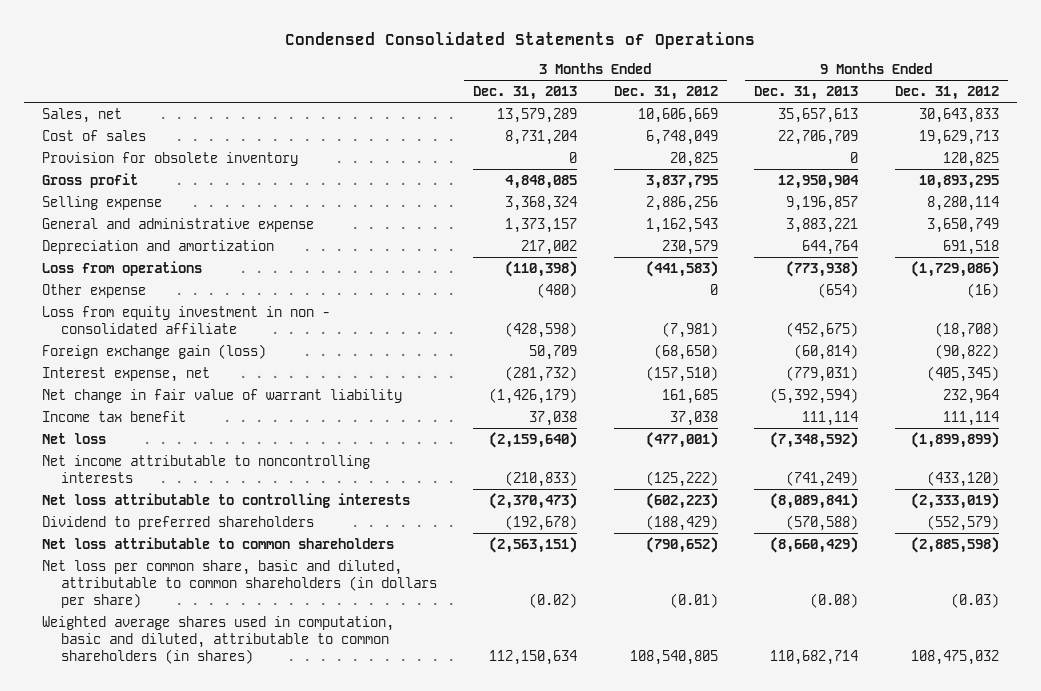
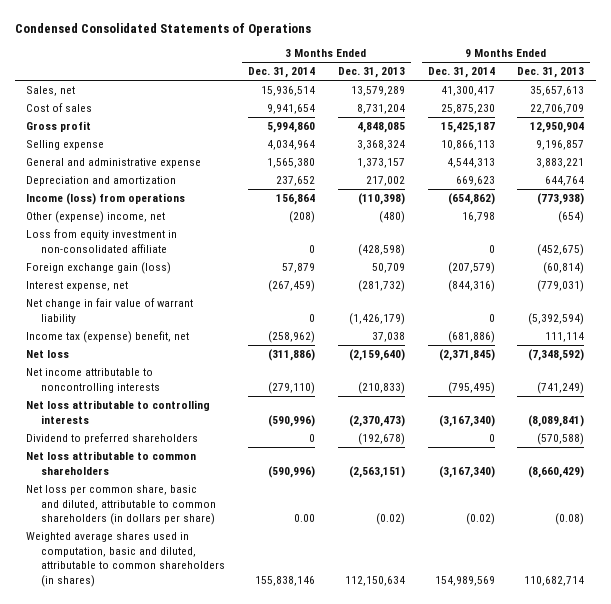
[613,85,718,100] Dec. 31, 2012 -> none
[894,85,999,100] Dec. 31, 2012 -> none
none -> [248,67,316,79] Dec. 31, 2014
none -> [427,67,495,79] Dec. 31, 2014
[42,151,299,166] Provision for obsolete inventory -> none
[42,260,203,276] Loss from operations -> [26,193,186,206] Income (loss) from operations
[42,283,147,298] Other expense -> [26,211,166,224] Other (expense) income, net
[42,305,331,334] Loss from equity investment in non - consolidated affiliate -> [26,229,178,253] Loss from equity investment in non-consolidated affiliate
[42,410,187,422] Income tax benefit -> [26,331,190,344] Income tax (expense) benefit, net

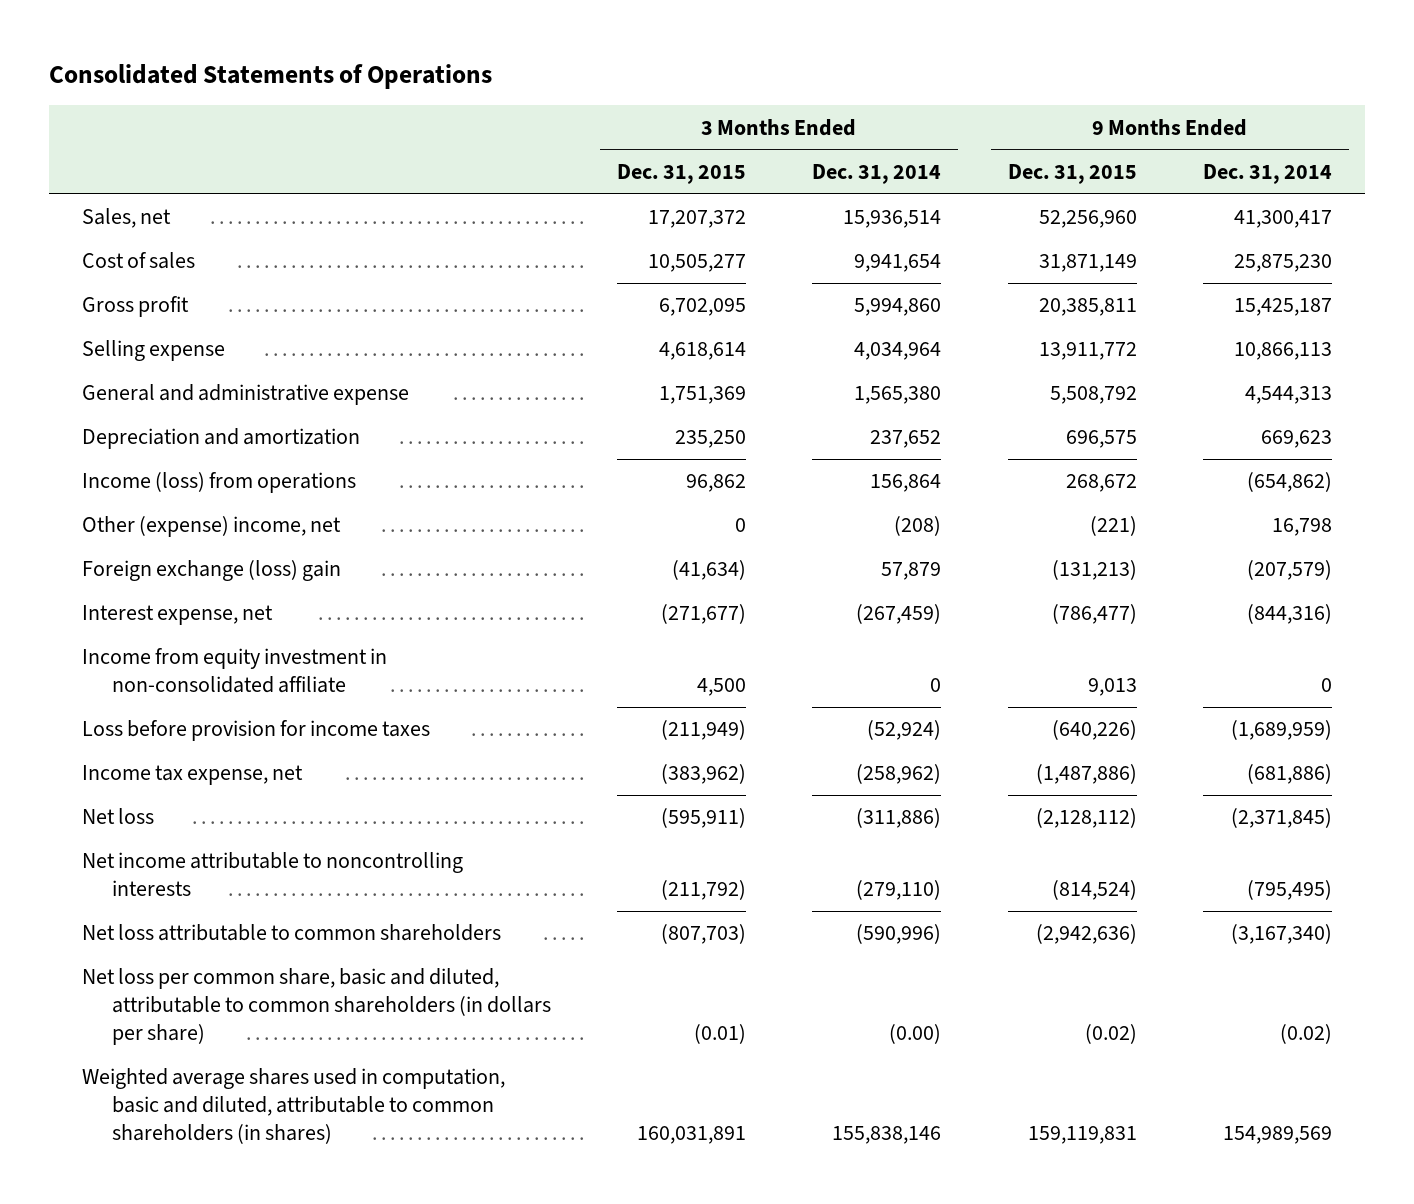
[14,22,311,36] Condensed Consolidated Statements of Operations -> [48,64,492,90] Consolidated Statements of Operations
[337,67,405,79] Dec. 31, 2013 -> none
[517,67,585,79] Dec. 31, 2013 -> none
none -> [617,164,747,185] Dec. 31, 2015
none -> [1007,164,1137,185] Dec. 31, 2015
[26,229,178,253] Loss from equity investment in non-consolidated affiliate -> none
[26,262,172,275] Foreign exchange gain (loss) -> [81,560,341,582] Foreign exchange (loss) gain
[26,298,194,324] Net change in fair value of warrant liability -> none
none -> [81,648,387,694] Income from equity investment in non-consolidated affiliate
none -> [81,720,430,742] Loss before provision for income taxes
[26,331,190,344] Income tax (expense) benefit, net -> [81,765,303,786] Income tax expense, net
[26,400,211,424] Net loss attributable to controlling interests -> none
[26,433,199,445] Dividend to preferred shareholders -> none
[294,514,316,523] 0.00 -> [889,1023,942,1044] (0.00)

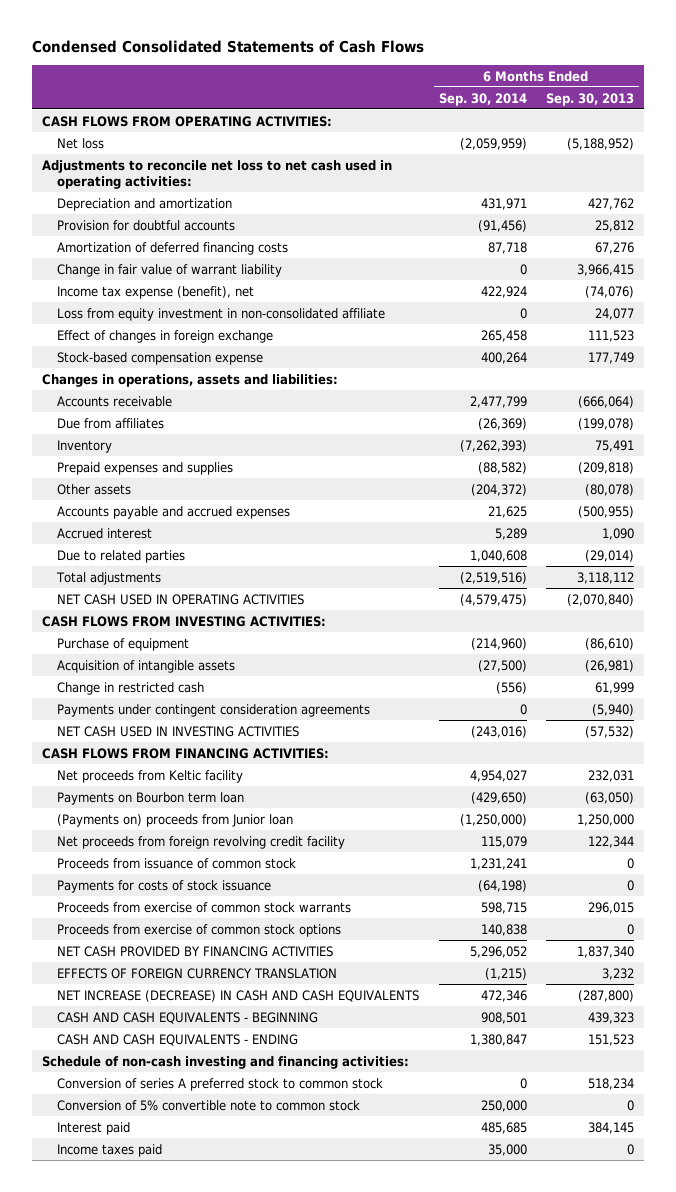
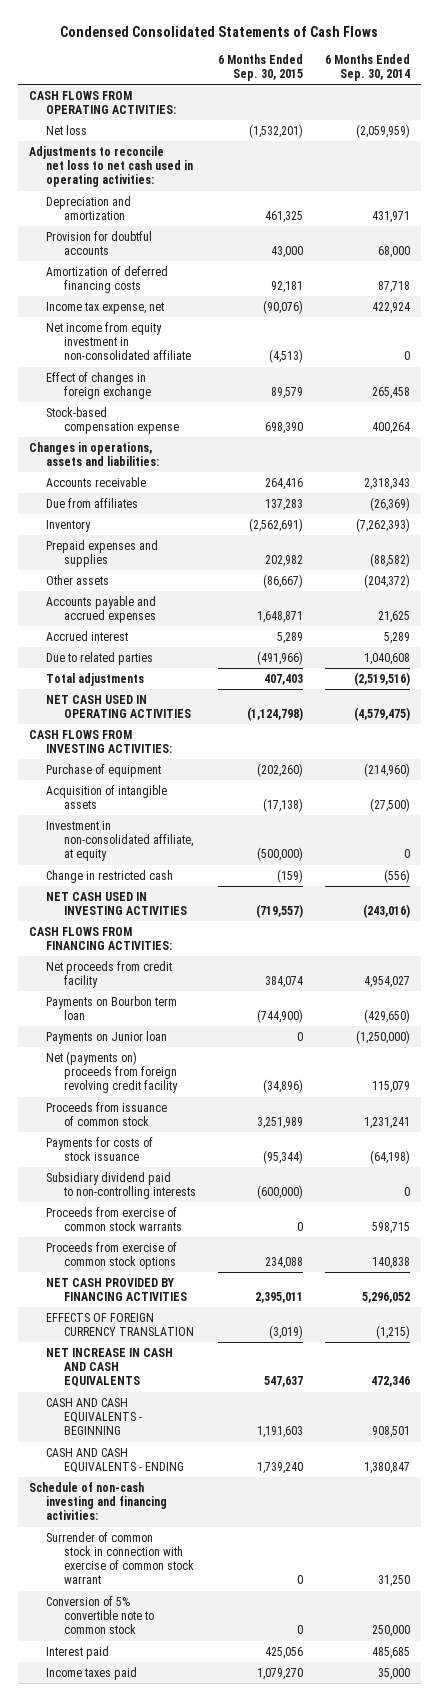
[546,92,635,106] Sep. 30, 2013 -> none
none -> [217,53,303,81] 6 Months Ended Sep. 30, 2015
[477,219,527,232] (91,456) -> [377,246,410,259] 68,000
[56,263,282,277] Change in fair value of warrant liability -> none
[56,285,254,299] Income tax expense (benefit), net -> [46,301,165,314] Income tax expense, net
[56,307,385,321] Loss from equity investment in non-consolidated affiliate -> [46,321,191,361] Net income from equity investment in non-consolidated affiliate
[469,395,527,408] 2,477,799 -> [363,477,410,490] 2,318,343
none -> [46,820,193,862] Investment in non-consolidated affiliate, at equity
[56,703,370,717] Payments under contingent consideration agreements -> none
[56,769,243,783] Net proceeds from Keltic facility -> [46,960,173,989] Net proceeds from credit facility
[56,813,293,827] (Payments on) proceeds from Junior loan -> [46,1030,168,1044] Payments on Junior loan
[56,835,345,849] Net proceeds from foreign revolving credit facility -> [46,1050,178,1094] Net (payments on) proceeds from foreign revolving credit facility
none -> [46,1171,196,1200] Subsidiary dividend paid to non-controlling interests
[56,989,419,1002] NET INCREASE (DECREASE) IN CASH AND CASH EQUIVALENTS -> [46,1347,174,1388] NET INCREASE IN CASH AND CASH EQUIVALENTS
[56,1077,383,1091] Conversion of series A preferred stock to common stock -> none
none -> [46,1531,194,1585] Surrender of common stock in connection with exercise of common stock warrant

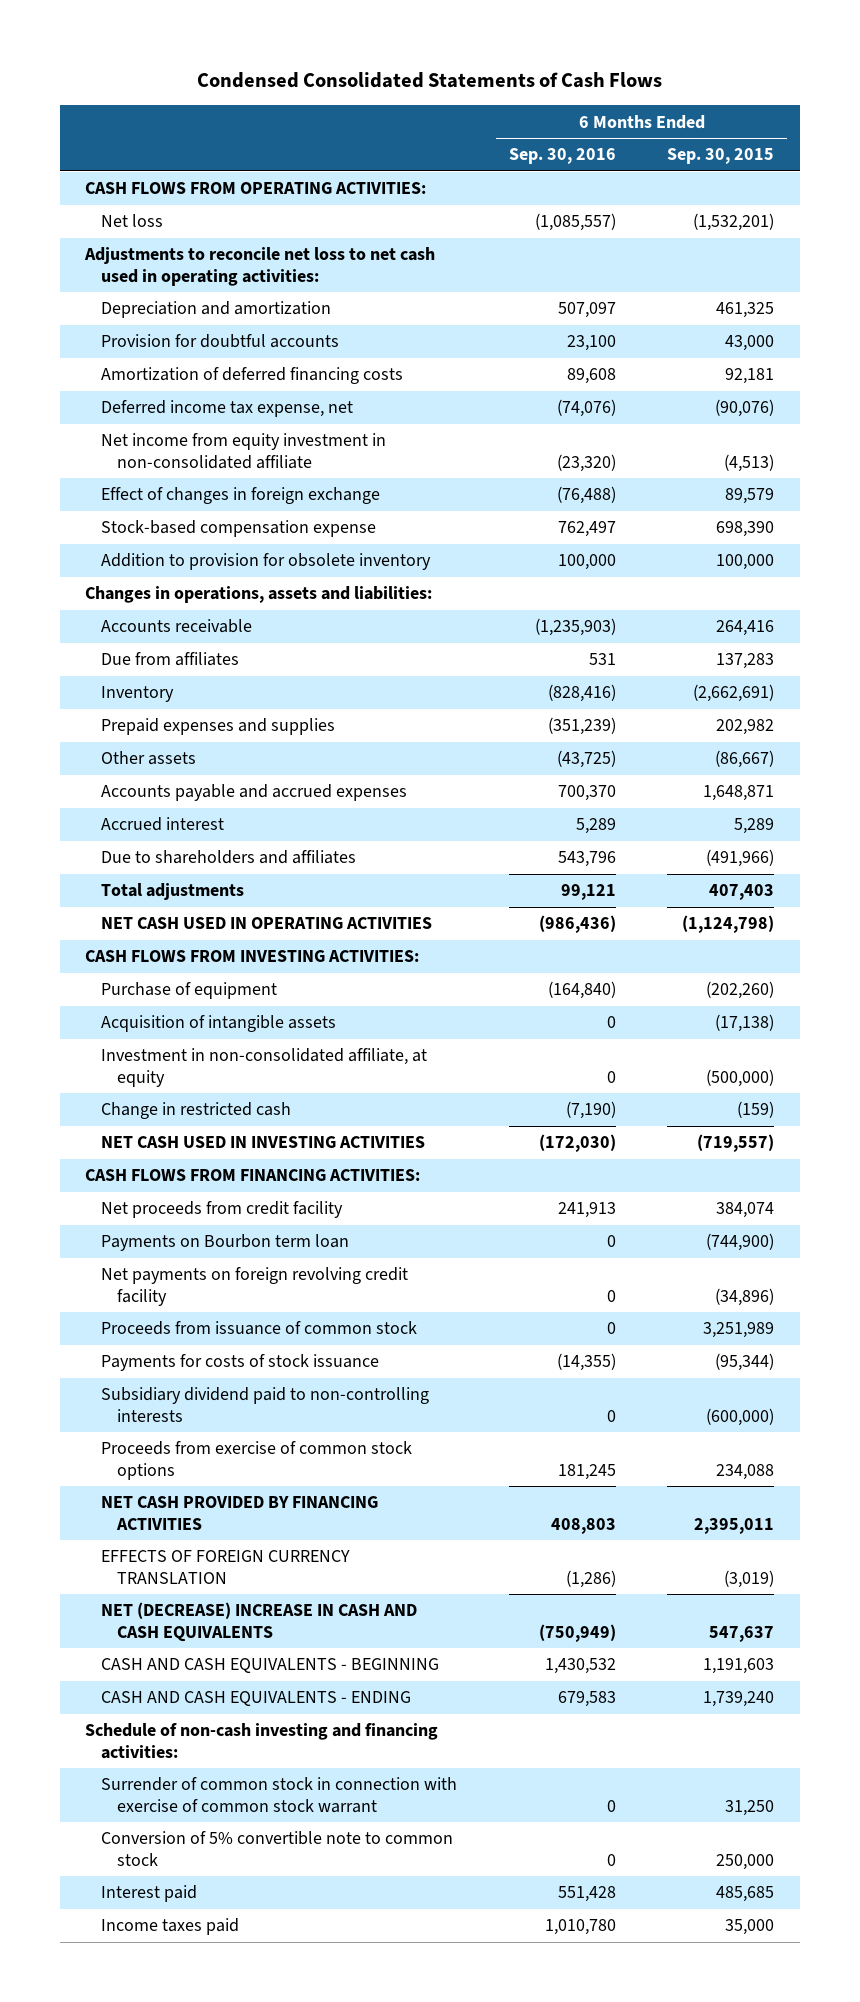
[324,53,410,81] 6 Months Ended Sep. 30, 2014 -> none
none -> [508,148,616,165] Sep. 30, 2016
[46,301,165,314] Income tax expense, net -> [101,400,354,418] Deferred income tax expense, net
none -> [101,553,432,571] Addition to provision for obsolete inventory
[248,517,303,532] (2,562,691) -> [693,684,775,703] (2,662,691)
[46,651,154,665] Due to related parties -> [101,850,357,865] Due to shareholders and affiliates
[46,1030,168,1044] Payments on Junior loan -> none
[46,1050,178,1094] Net (payments on) proceeds from foreign revolving credit facility -> [101,1267,409,1306] Net payments on foreign revolving credit facility
[46,1206,182,1232] Proceeds from exercise of common stock warrants -> none
[46,1347,174,1388] NET INCREASE IN CASH AND CASH EQUIVALENTS -> [101,1602,418,1642] NET (DECREASE) INCREASE IN CASH AND CASH EQUIVALENTS
[296,1575,303,1585] 0 -> [725,1799,775,1816] 31,250
[296,1625,303,1635] 0 -> [716,1853,775,1870] 250,000
[264,1646,303,1659] 425,056 -> [716,1886,775,1903] 485,685
[256,1667,303,1680] 1,079,270 -> [725,1919,775,1936] 35,000

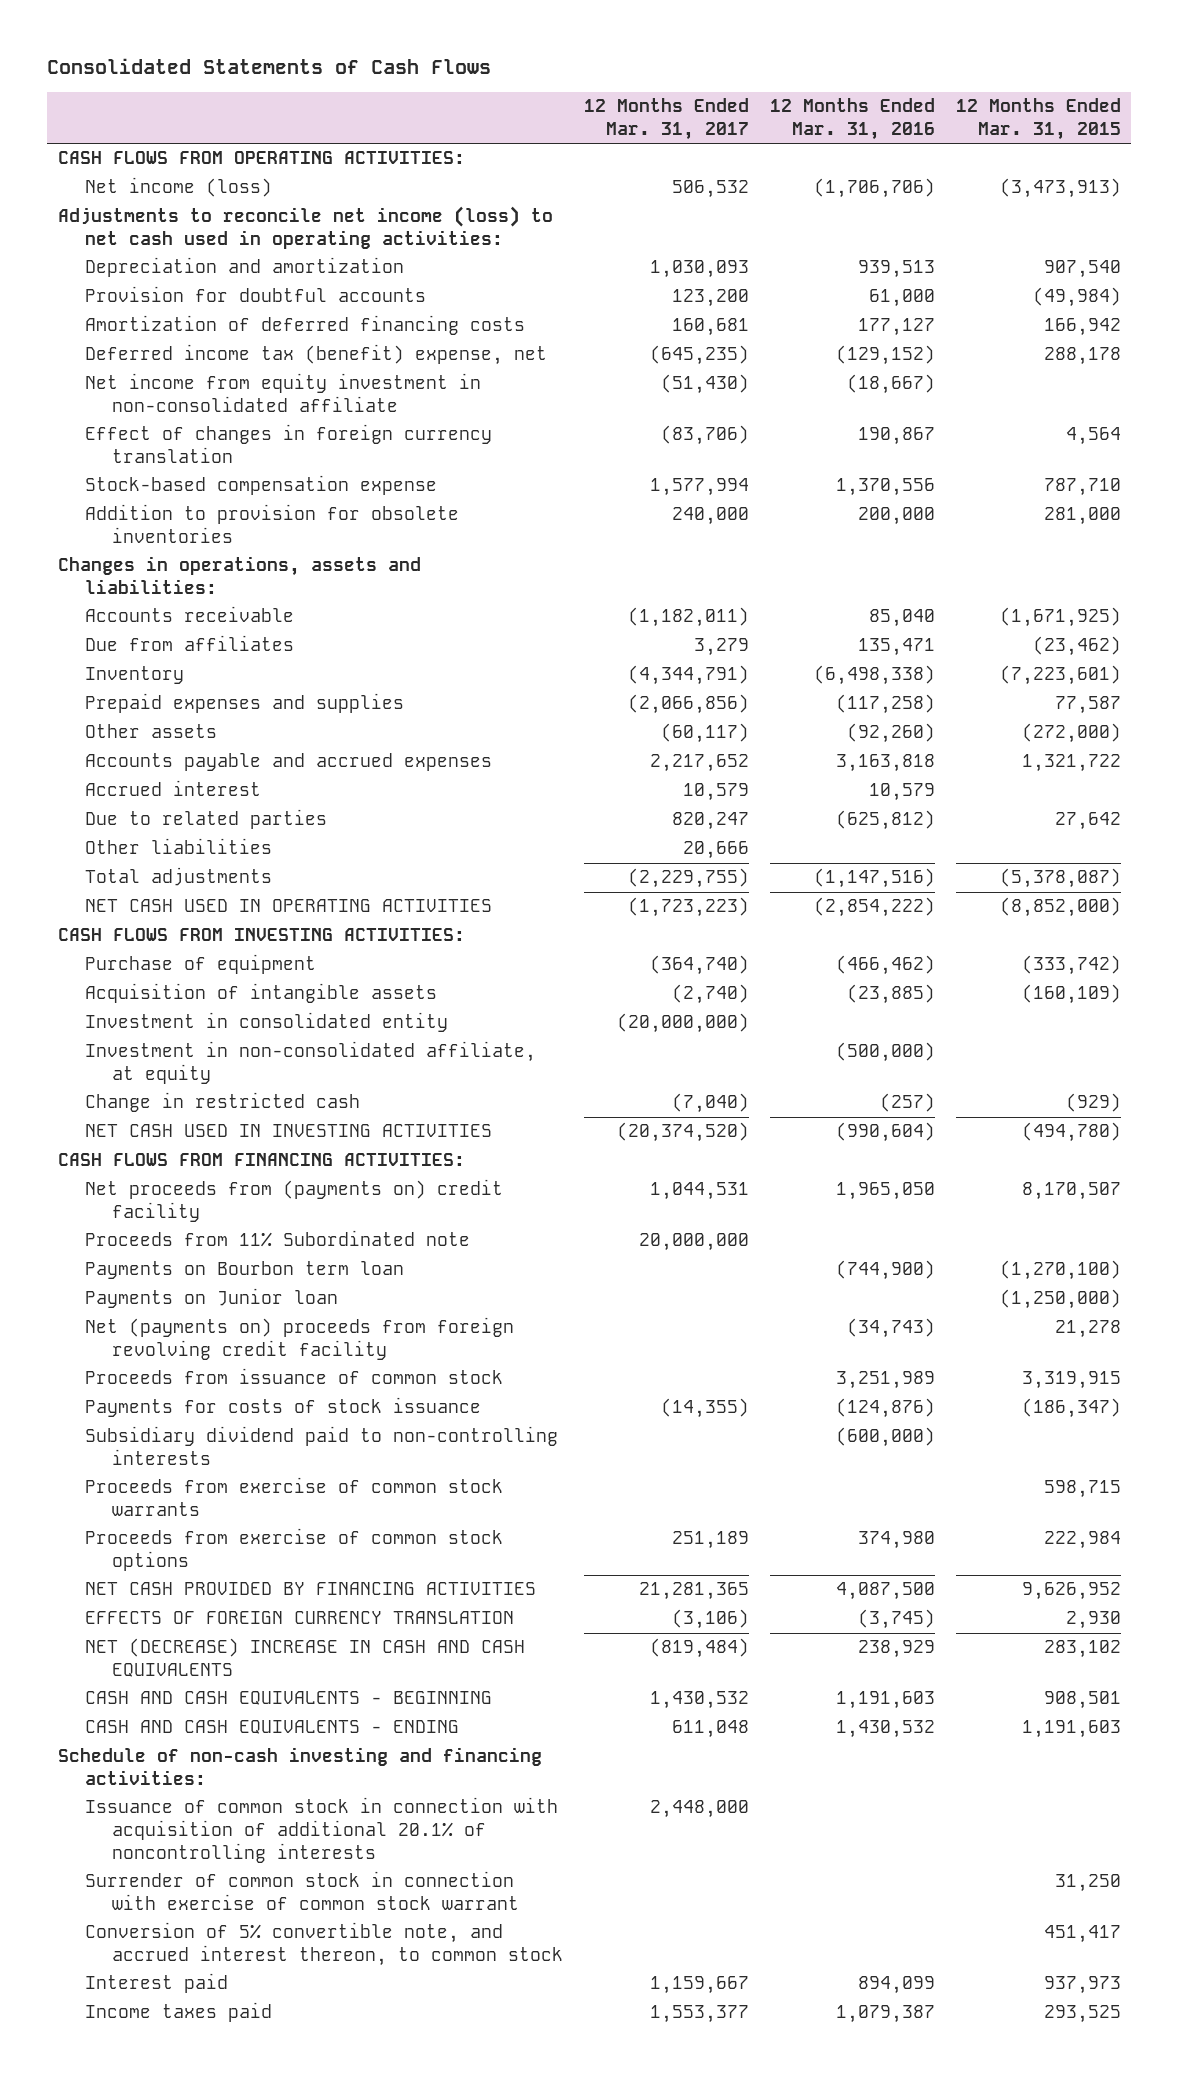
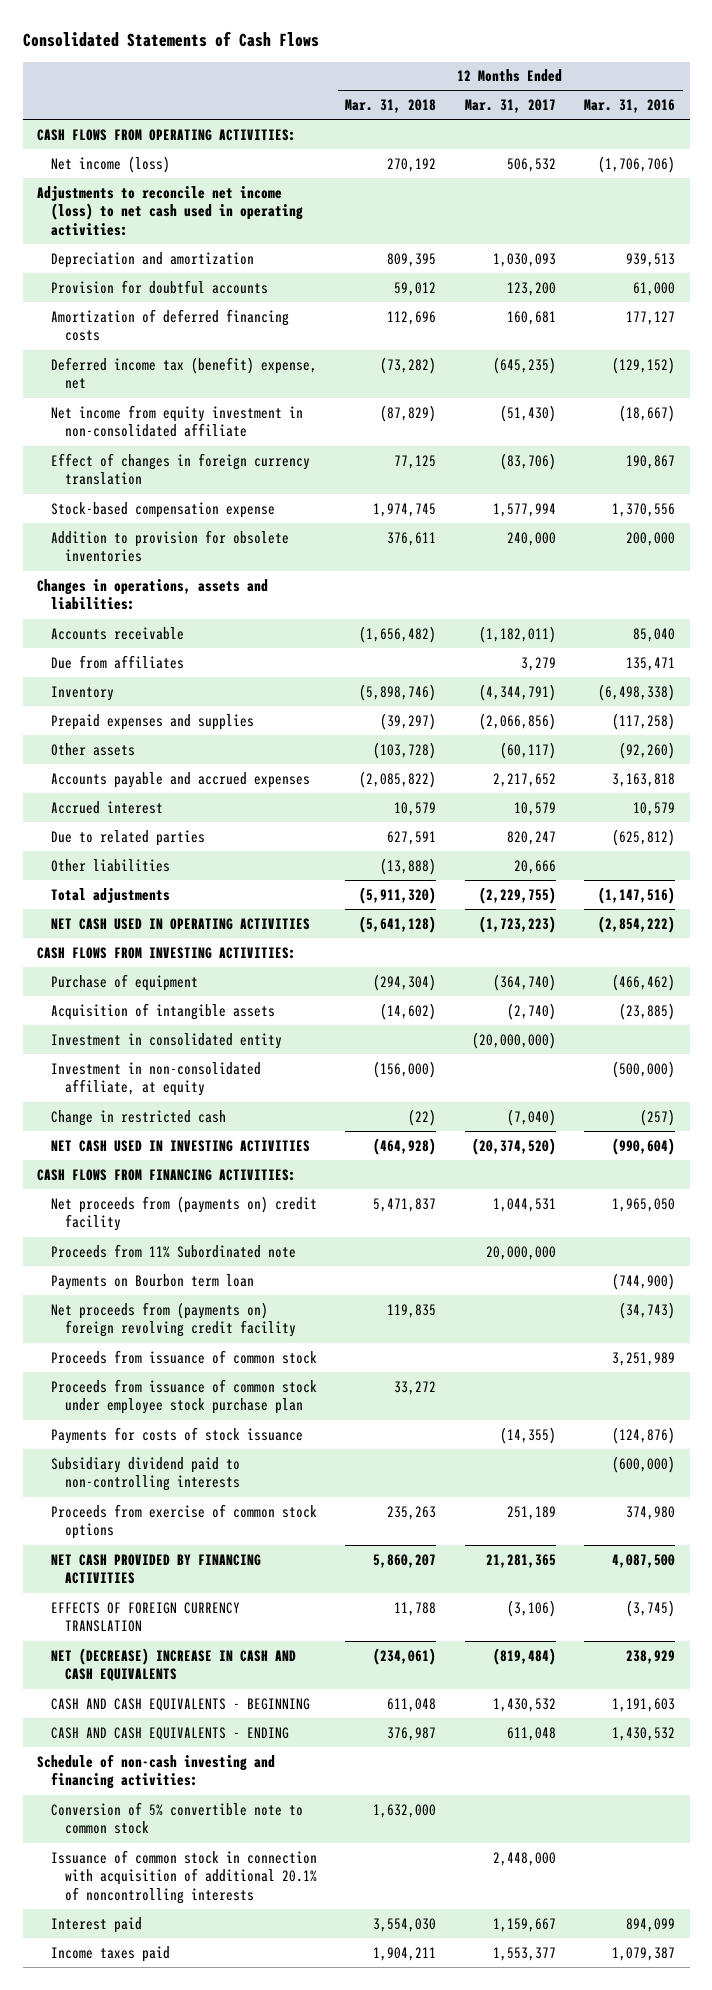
[955,98,1121,141] 12 Months Ended Mar. 31, 2015 -> none
none -> [345,99,437,114] Mar. 31, 2018
[84,1288,338,1309] Payments on Junior loan -> none
[84,1317,514,1361] Net (payments on) proceeds from foreign revolving credit facility -> [50,1301,296,1338] Net proceeds from (payments on) foreign revolving credit facility
none -> [50,1378,317,1415] Proceeds from issuance of common stock under employee stock purchase plan
[84,1477,503,1517] Proceeds from exercise of common stock warrants -> none
none -> [50,1801,303,1835] Conversion of 5% convertible note to common stock
[84,1871,519,1911] Surrender of common stock in connection with exercise of common stock warrant -> none
[84,1922,563,1967] Conversion of 5% convertible note, and accrued interest thereon, to common stock -> none

